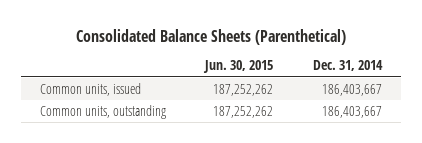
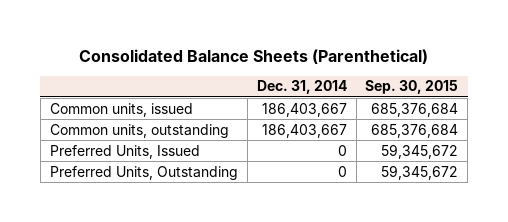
[203,60,274,74] Jun. 30, 2015 -> none
none -> [365,80,459,95] Sep. 30, 2015
none -> [49,144,200,159] Preferred Units, Issued
none -> [49,165,238,180] Preferred Units, Outstanding

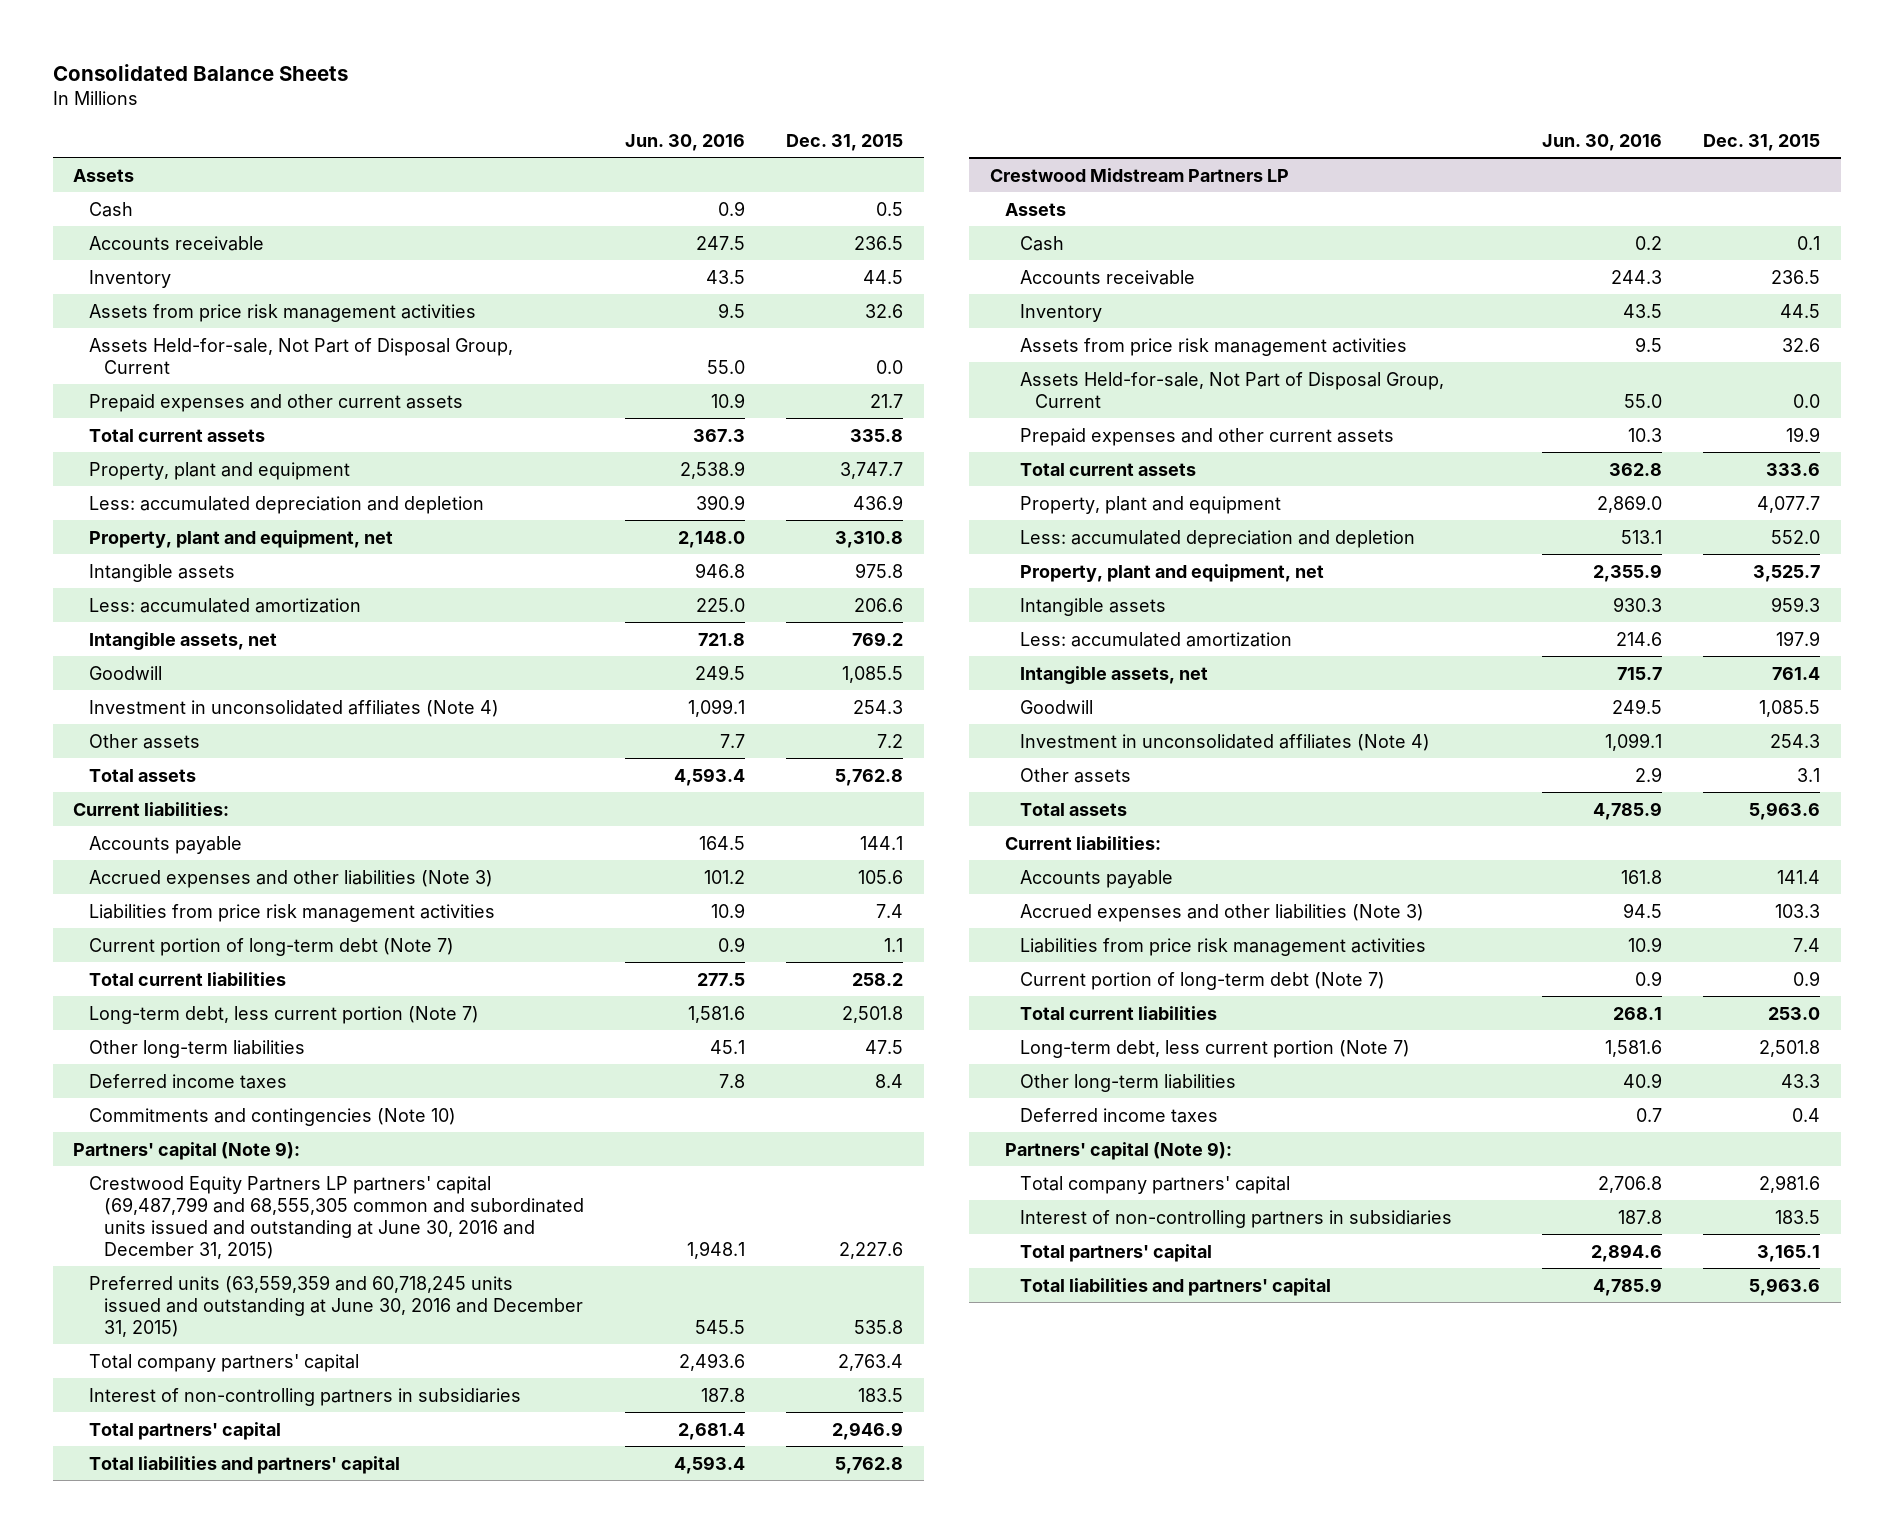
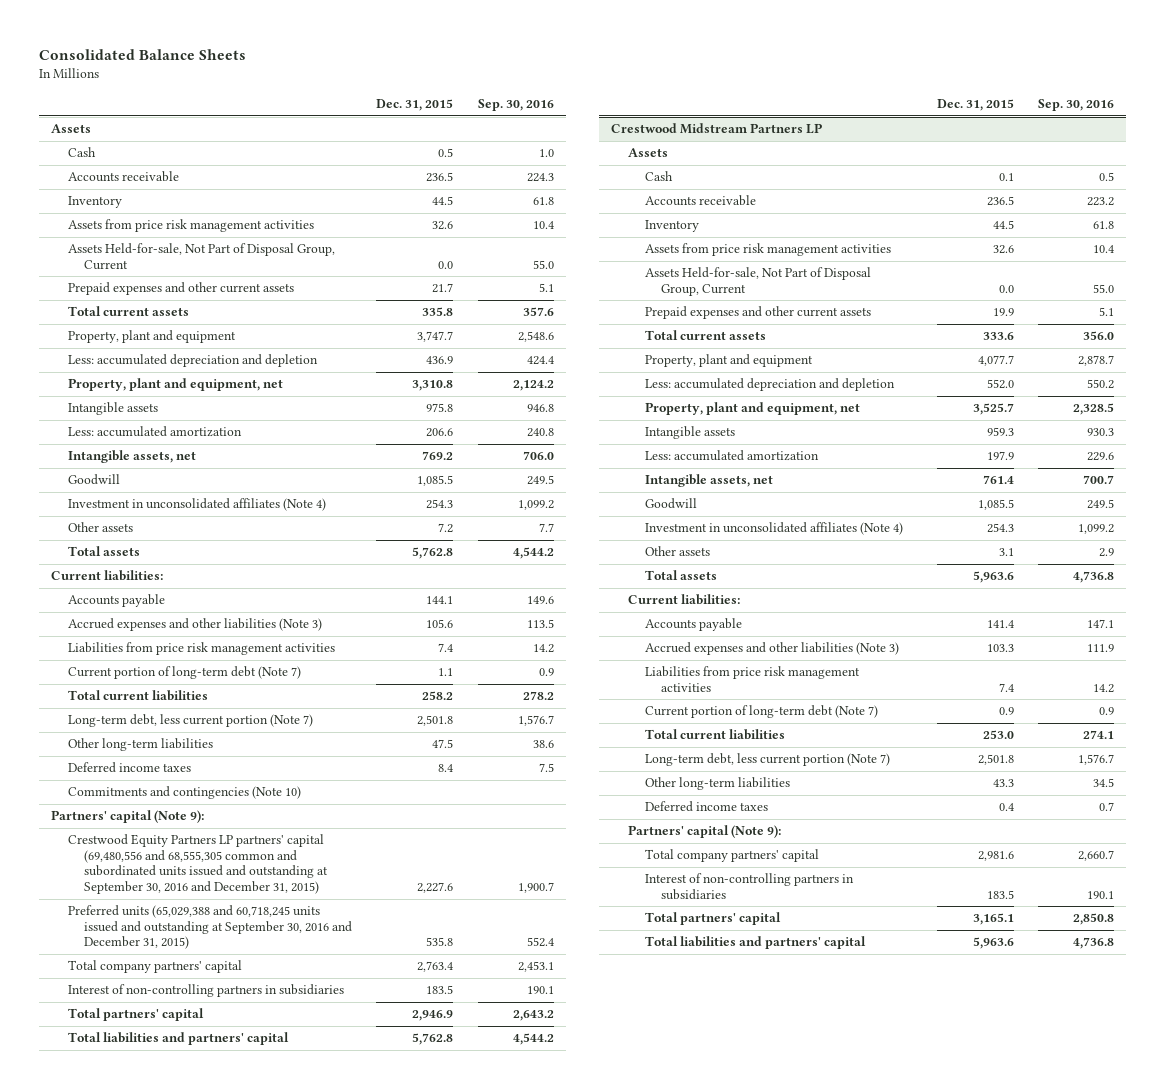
[625,133,746,151] Jun. 30, 2016 -> none
none -> [477,99,554,112] Sep. 30, 2016
[88,1175,584,1259] Crestwood Equity Partners LP partners' capital (69,487,799 and 68,555,305 common and subordinated units issued and outstanding at June 30, 2016 and December 31, 2015) -> [67,834,329,895] Crestwood Equity Partners LP partners' capital (69,480,556 and 68,555,305 common and subordinated units issued and outstanding at September 30, 2016 and December 31, 2015)
[88,1274,583,1337] Preferred units (63,559,359 and 60,718,245 units issued and outstanding at June 30, 2016 and December 31, 2015) -> [67,905,353,950] Preferred units (65,029,388 and 60,718,245 units issued and outstanding at September 30, 2016 and December 31, 2015)

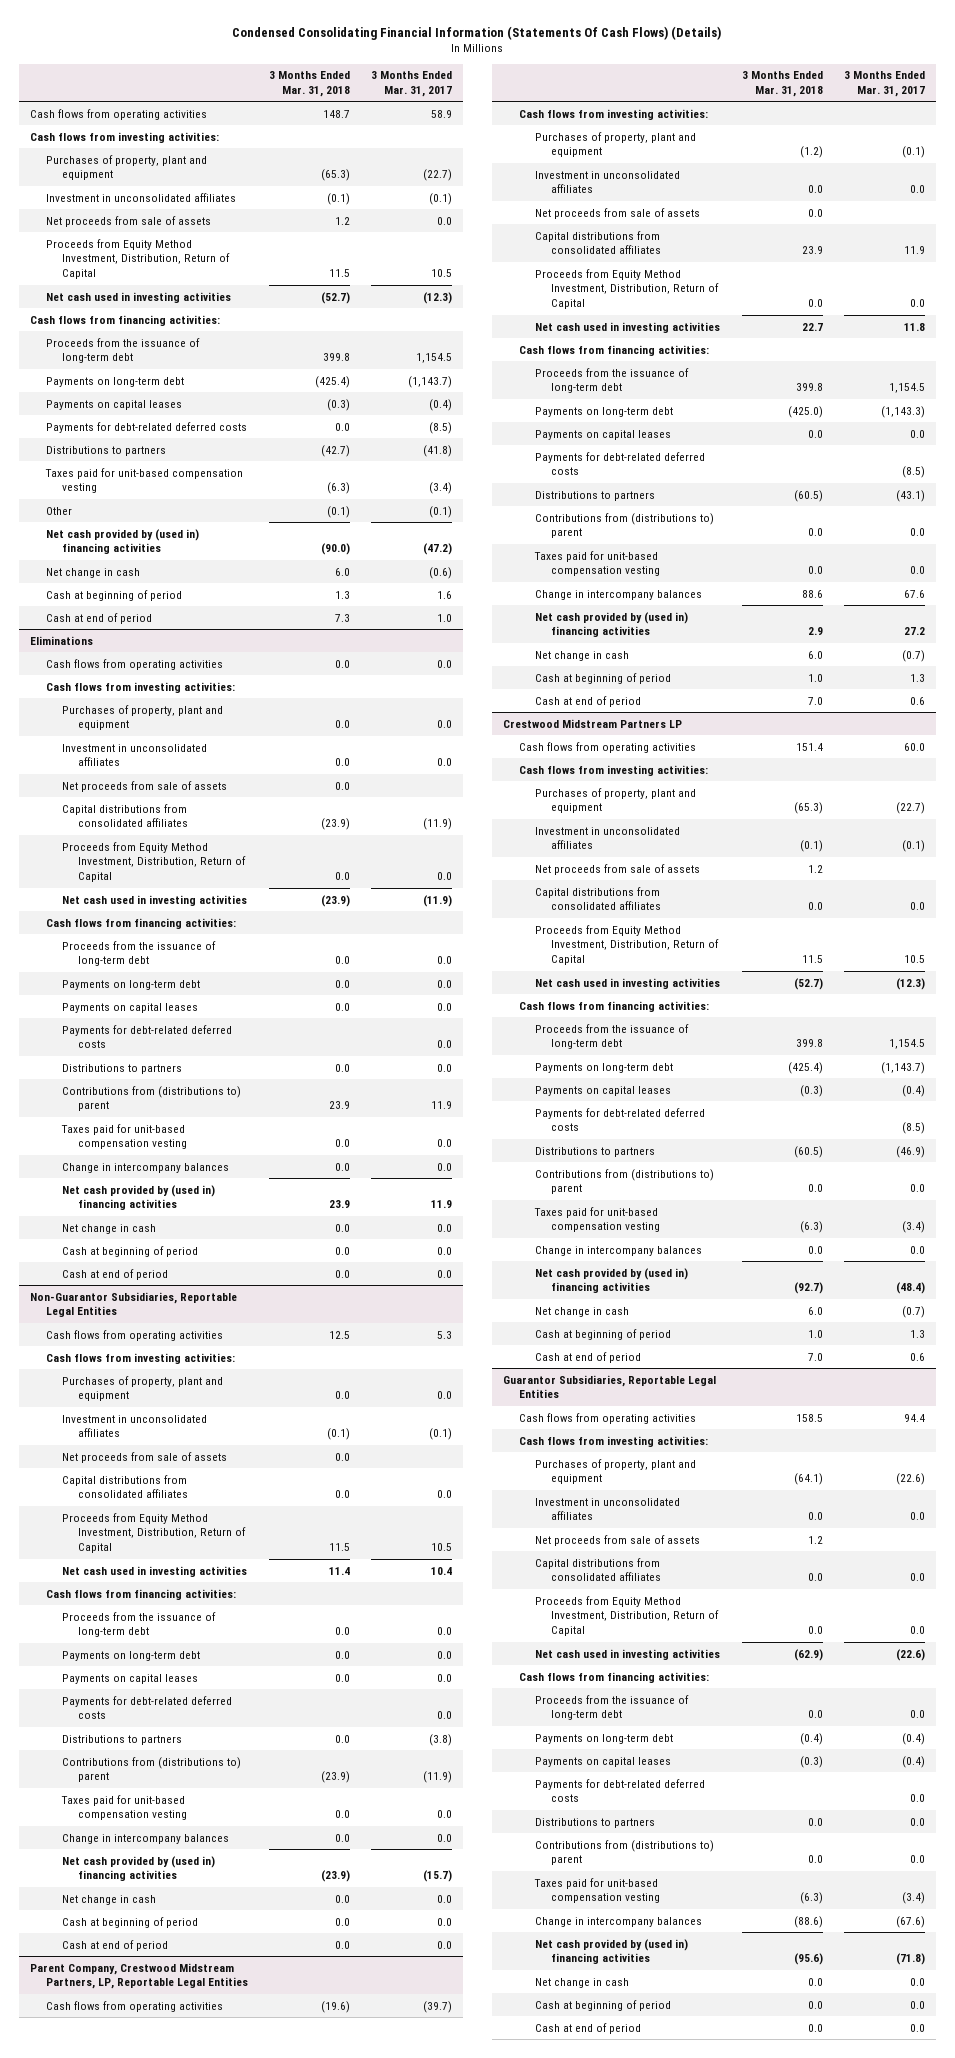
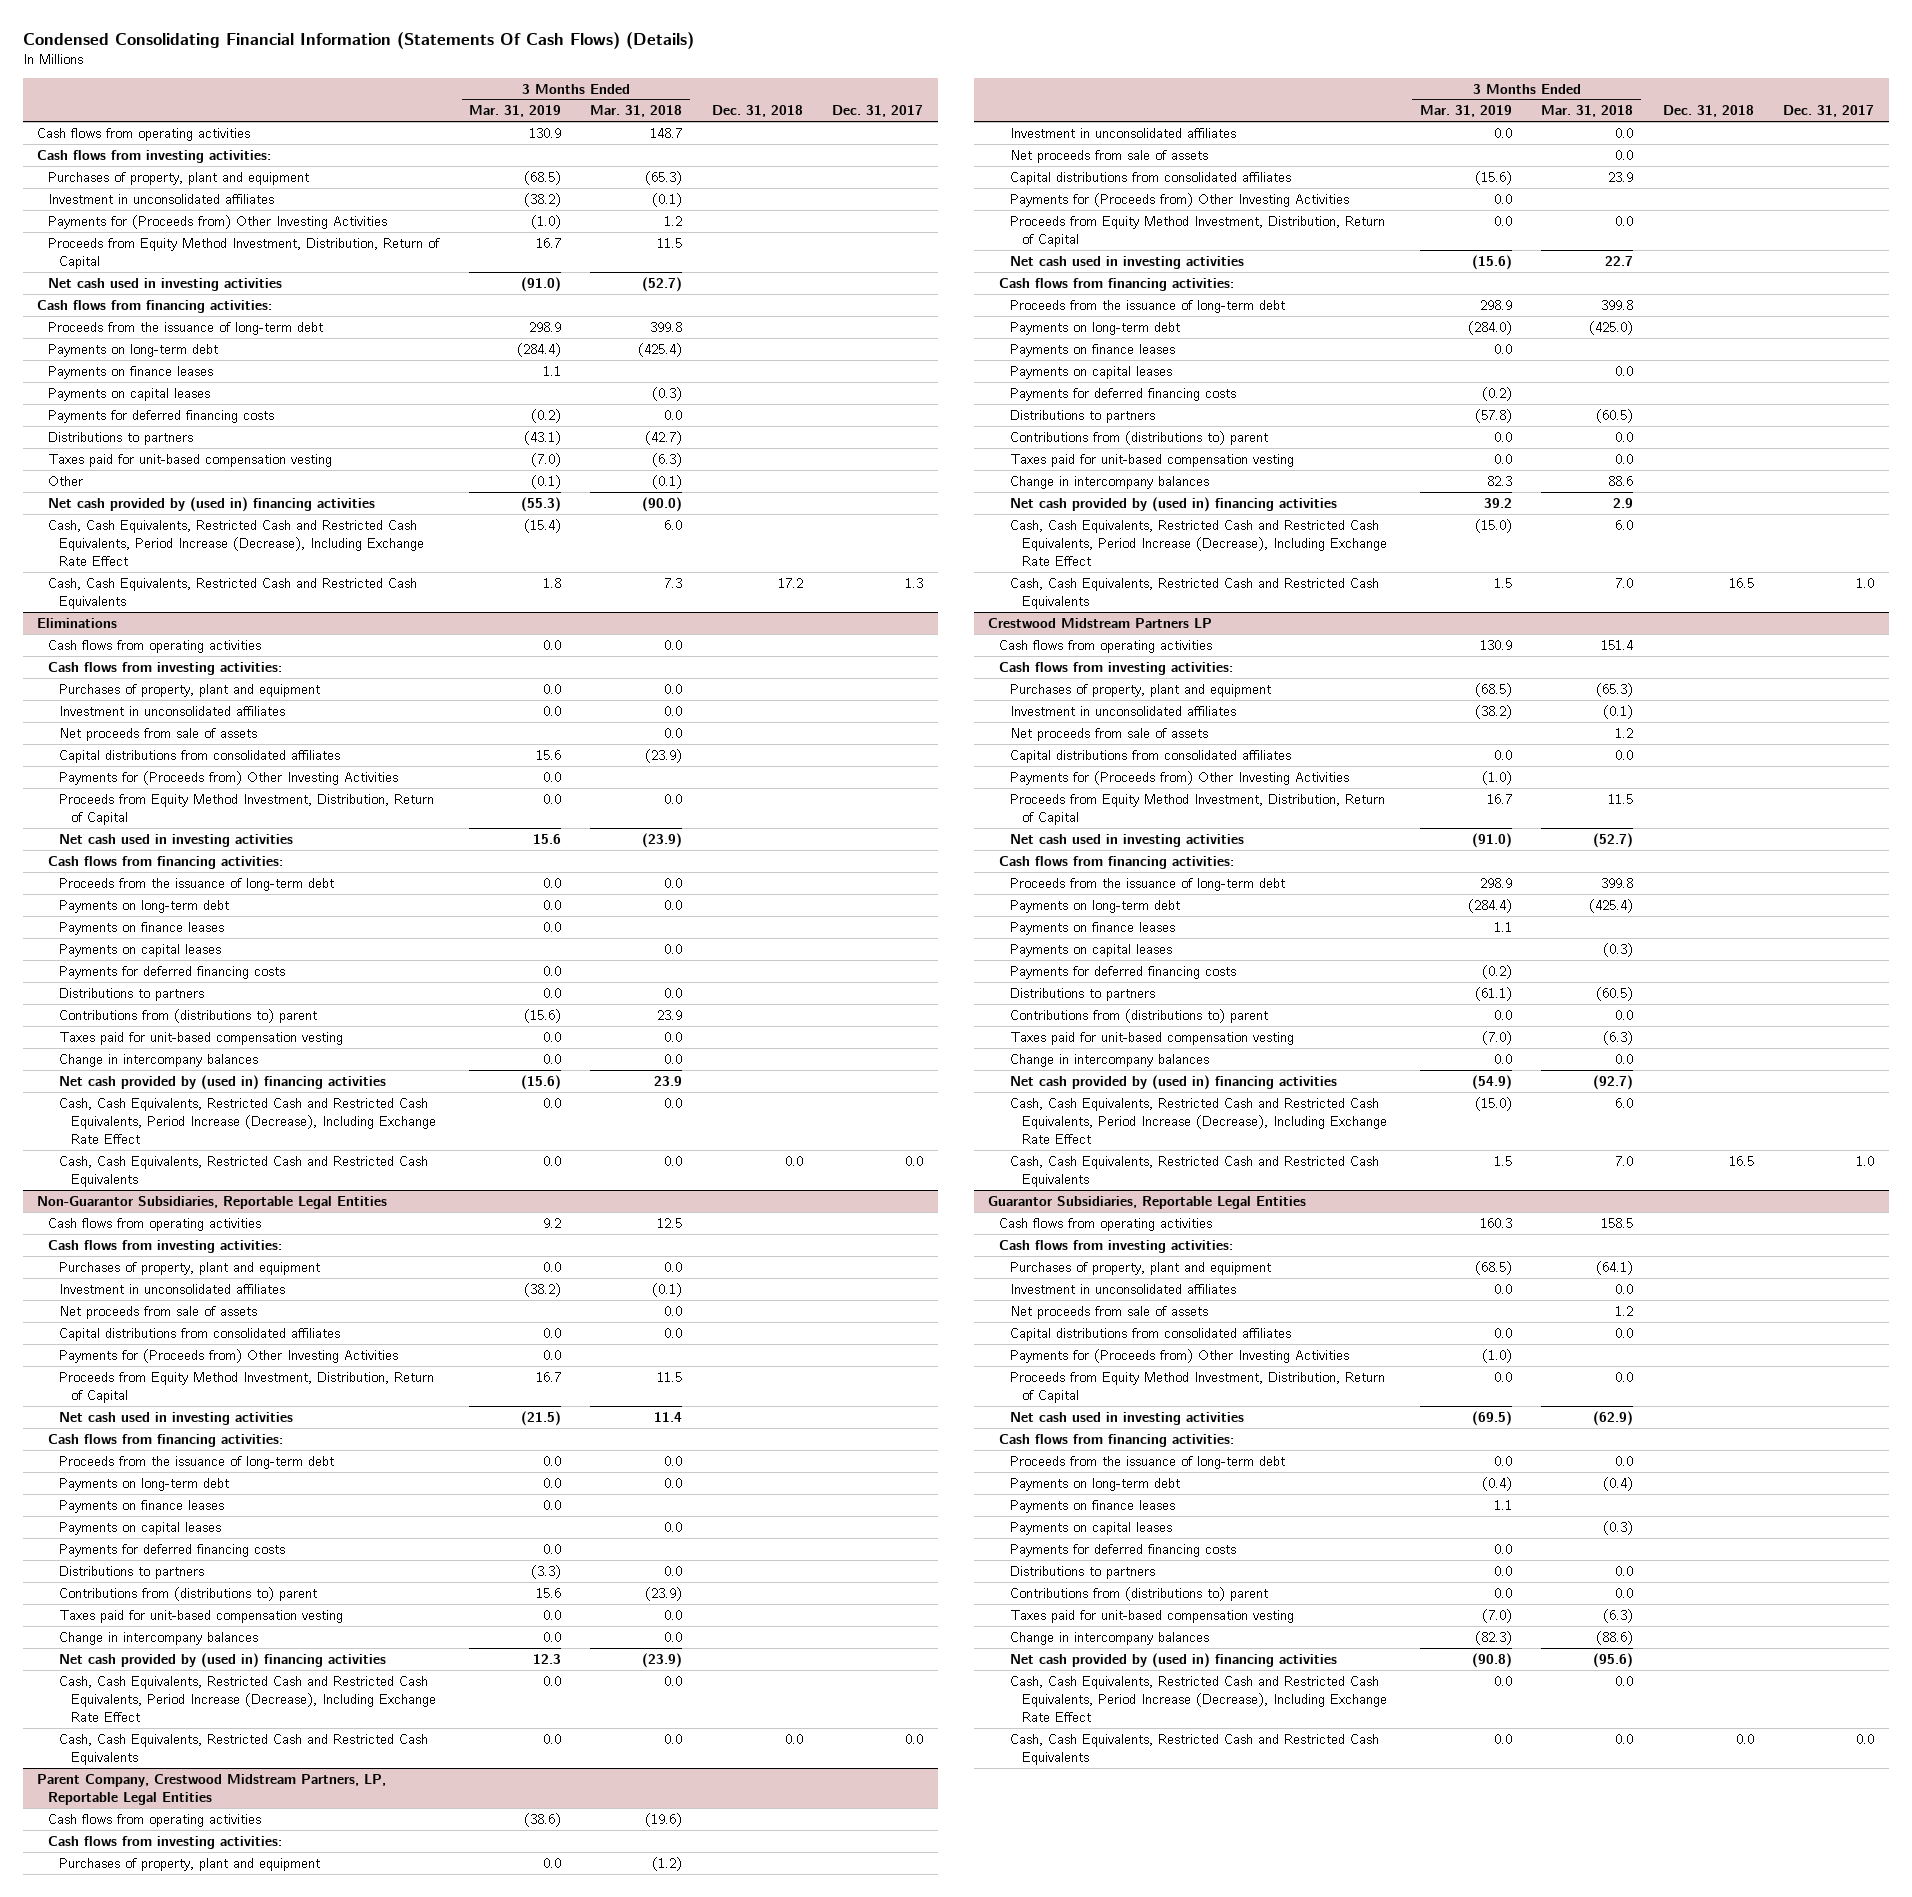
[371,71,453,97] 3 Months Ended Mar. 31, 2017 -> none
none -> [468,105,561,118] Mar. 31, 2019
none -> [711,105,803,118] Dec. 31, 2018
none -> [832,105,924,118] Dec. 31, 2017
[45,215,211,227] Net proceeds from sale of assets -> none
none -> [48,214,388,229] Payments for (Proceeds from) Other Investing Activities
none -> [48,365,214,379] Payments on finance leases
[45,421,247,433] Payments for debt-related deferred costs -> [48,409,275,423] Payments for deferred financing costs
[45,567,140,578] Net change in cash -> none
[45,589,182,601] Cash at beginning of period -> none
[45,612,152,624] Cash at end of period -> none
none -> [48,519,425,567] Cash, Cash Equivalents, Restricted Cash and Restricted Cash Equivalents, Period Increase (Decrease), Including Exchange Rate Effect
none -> [48,577,418,610] Cash, Cash Equivalents, Restricted Cash and Restricted Cash Equivalents
none -> [59,770,399,785] Payments for (Proceeds from) Other Investing Activities
none -> [59,921,225,935] Payments on finance leases
[61,1024,232,1049] Payments for debt-related deferred costs -> [59,965,286,979] Payments for deferred financing costs
[61,1223,156,1234] Net change in cash -> none
[61,1245,198,1257] Cash at beginning of period -> none
[61,1268,168,1280] Cash at end of period -> none
none -> [59,1097,436,1145] Cash, Cash Equivalents, Restricted Cash and Restricted Cash Equivalents, Period Increase (Decrease), Including Exchange Rate Effect
none -> [59,1155,429,1188] Cash, Cash Equivalents, Restricted Cash and Restricted Cash Equivalents
none -> [59,1348,399,1363] Payments for (Proceeds from) Other Investing Activities
none -> [59,1499,225,1513] Payments on finance leases
[61,1695,232,1720] Payments for debt-related deferred costs -> [59,1543,286,1557] Payments for deferred financing costs
[61,1894,156,1905] Net change in cash -> none
[61,1916,198,1928] Cash at beginning of period -> none
[61,1939,168,1951] Cash at end of period -> none
none -> [59,1675,436,1723] Cash, Cash Equivalents, Restricted Cash and Restricted Cash Equivalents, Period Increase (Decrease), Including Exchange Rate Effect
none -> [59,1733,429,1766] Cash, Cash Equivalents, Restricted Cash and Restricted Cash Equivalents
none -> [1010,192,1350,207] Payments for (Proceeds from) Other Investing Activities
none -> [1010,343,1176,357] Payments on finance leases
[534,451,705,476] Payments for debt-related deferred costs -> [1010,387,1237,401] Payments for deferred financing costs
[534,650,629,661] Net change in cash -> none
[534,672,671,684] Cash at beginning of period -> none
[534,695,641,707] Cash at end of period -> none
none -> [1010,519,1387,567] Cash, Cash Equivalents, Restricted Cash and Restricted Cash Equivalents, Period Increase (Decrease), Including Exchange Rate Effect
none -> [1010,577,1380,610] Cash, Cash Equivalents, Restricted Cash and Restricted Cash Equivalents
none -> [1010,770,1350,785] Payments for (Proceeds from) Other Investing Activities
none -> [1010,921,1176,935] Payments on finance leases
[534,1107,705,1132] Payments for debt-related deferred costs -> [1010,965,1237,979] Payments for deferred financing costs
[534,1306,629,1317] Net change in cash -> none
[534,1328,671,1340] Cash at beginning of period -> none
[534,1351,641,1363] Cash at end of period -> none
none -> [1010,1097,1387,1145] Cash, Cash Equivalents, Restricted Cash and Restricted Cash Equivalents, Period Increase (Decrease), Including Exchange Rate Effect
none -> [1010,1155,1380,1188] Cash, Cash Equivalents, Restricted Cash and Restricted Cash Equivalents
none -> [1010,1348,1350,1363] Payments for (Proceeds from) Other Investing Activities
none -> [1010,1499,1176,1513] Payments on finance leases
[534,1778,705,1803] Payments for debt-related deferred costs -> [1010,1543,1237,1557] Payments for deferred financing costs
[534,1977,629,1988] Net change in cash -> none
[534,1999,671,2011] Cash at beginning of period -> none
[534,2022,641,2034] Cash at end of period -> none
none -> [1010,1675,1387,1723] Cash, Cash Equivalents, Restricted Cash and Restricted Cash Equivalents, Period Increase (Decrease), Including Exchange Rate Effect
none -> [1010,1733,1380,1766] Cash, Cash Equivalents, Restricted Cash and Restricted Cash Equivalents

